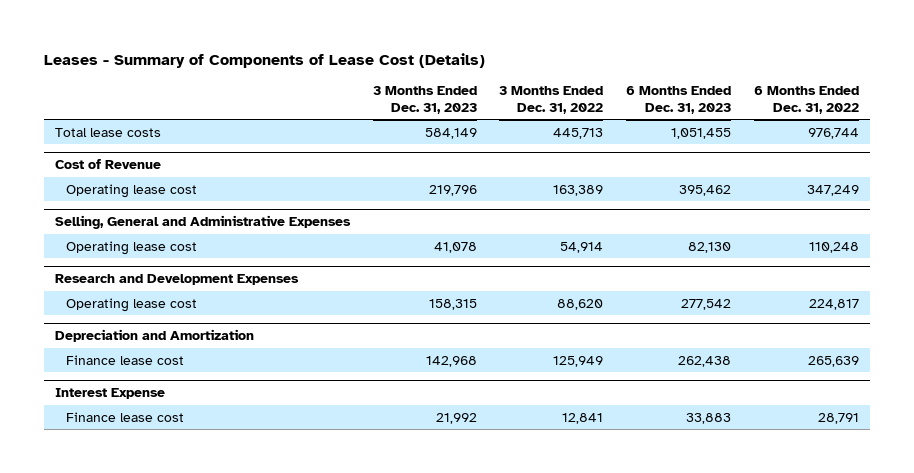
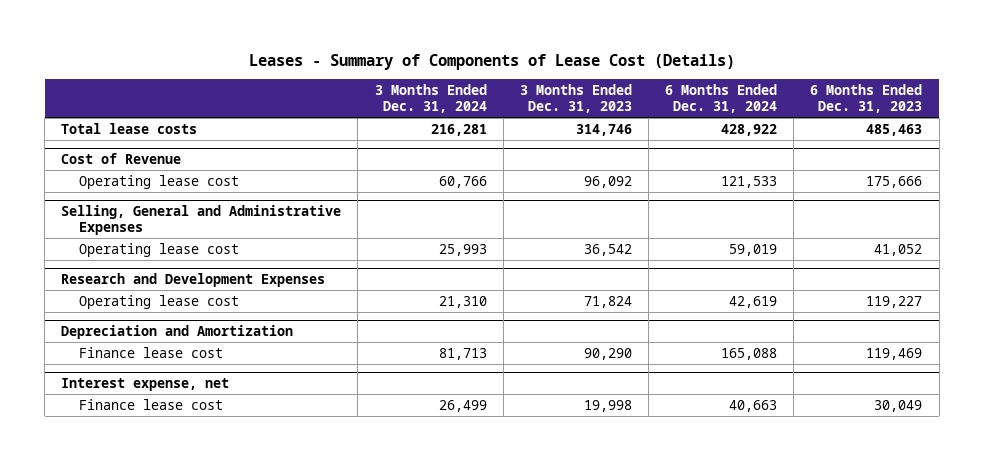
[499,85,604,114] 3 Months Ended Dec. 31, 2022 -> none
[753,85,859,114] 6 Months Ended Dec. 31, 2022 -> none
none -> [374,84,487,114] 3 Months Ended Dec. 31, 2024
none -> [665,84,778,114] 6 Months Ended Dec. 31, 2024
[424,127,477,139] 584,149 -> [575,123,632,136] 314,746
[670,127,731,139] 1,051,455 -> [866,123,923,136] 485,463
[428,184,477,196] 219,796 -> [583,175,632,188] 96,092
[678,184,731,196] 395,462 -> [866,175,923,188] 175,666
[433,241,477,253] 41,078 -> [583,243,632,256] 36,542
[687,241,731,253] 82,130 -> [874,243,923,256] 41,052
[428,298,477,310] 158,315 -> [583,295,632,308] 71,824
[680,298,731,310] 277,542 -> [866,295,923,308] 119,227
[425,355,477,367] 142,968 -> [583,347,632,360] 90,290
[677,355,731,367] 262,438 -> [866,347,923,360] 119,469
[54,388,165,400] Interest Expense -> [61,377,230,391] Interest expense, net
[435,412,477,424] 21,992 -> [583,399,632,412] 19,998
[685,412,731,424] 33,883 -> [874,399,923,412] 30,049

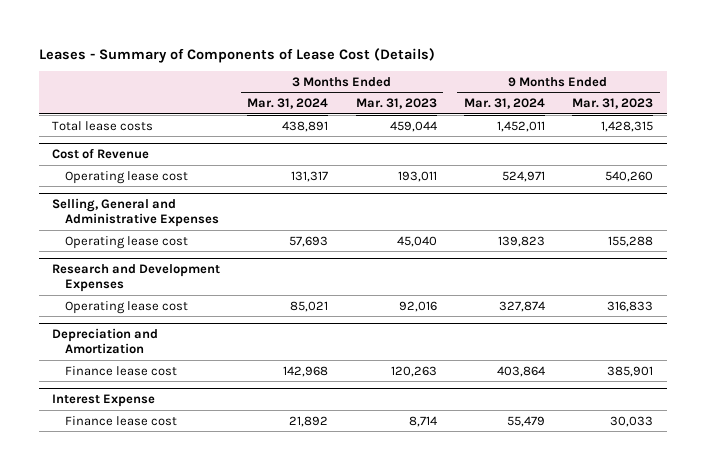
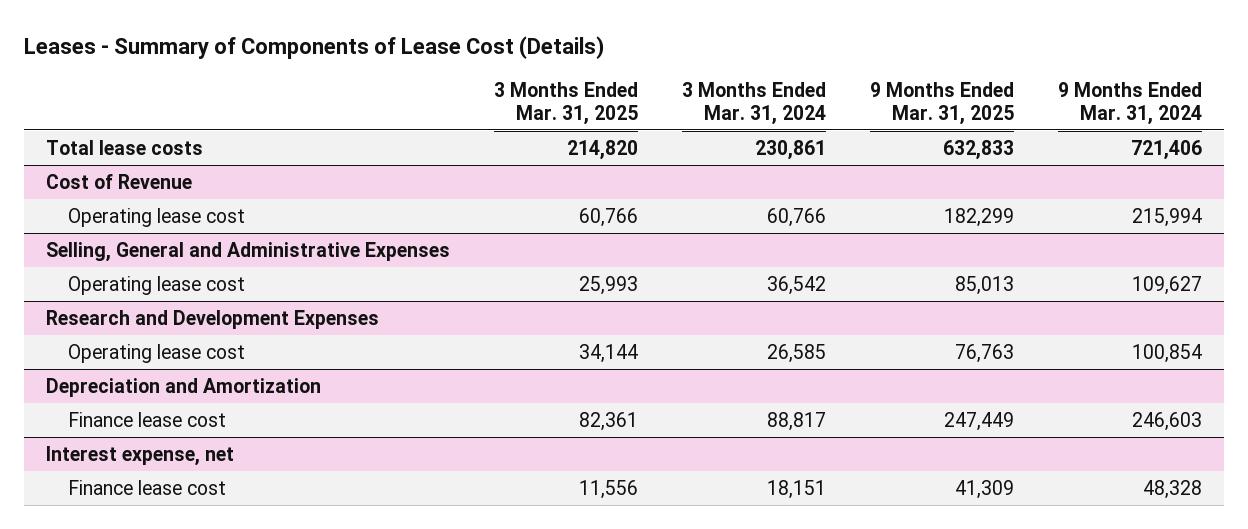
[355,98,437,110] Mar. 31, 2023 -> none
[572,98,654,110] Mar. 31, 2023 -> none
none -> [494,81,639,125] 3 Months Ended Mar. 31, 2025
none -> [869,81,1014,125] 9 Months Ended Mar. 31, 2025
[282,120,329,132] 438,891 -> [754,139,826,160] 230,861
[496,120,545,132] 1,452,011 -> [1130,139,1202,160] 721,406
[291,170,329,182] 131,317 -> [766,207,826,227] 60,766
[501,170,545,182] 524,971 -> [1131,207,1202,227] 215,994
[289,235,329,247] 57,693 -> [766,275,826,295] 36,542
[497,235,545,247] 139,823 -> [1131,275,1202,295] 109,627
[290,300,329,312] 85,021 -> [766,343,826,363] 26,585
[498,300,545,312] 327,874 -> [1131,343,1202,363] 100,854
[283,365,329,377] 142,968 -> [766,411,826,431] 88,817
[496,365,545,377] 403,864 -> [1131,411,1202,431] 246,603
[52,394,156,408] Interest Expense -> [46,445,235,466] Interest expense, net
[289,415,329,427] 21,892 -> [766,479,826,499] 18,151
[506,415,545,427] 55,479 -> [1142,479,1202,499] 48,328

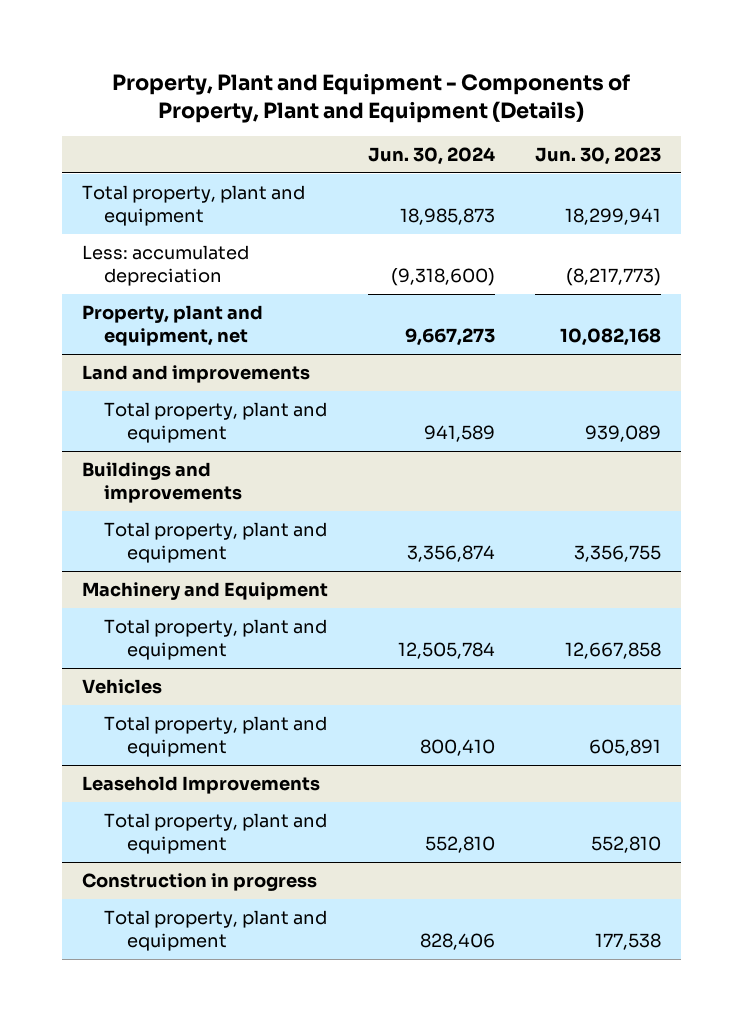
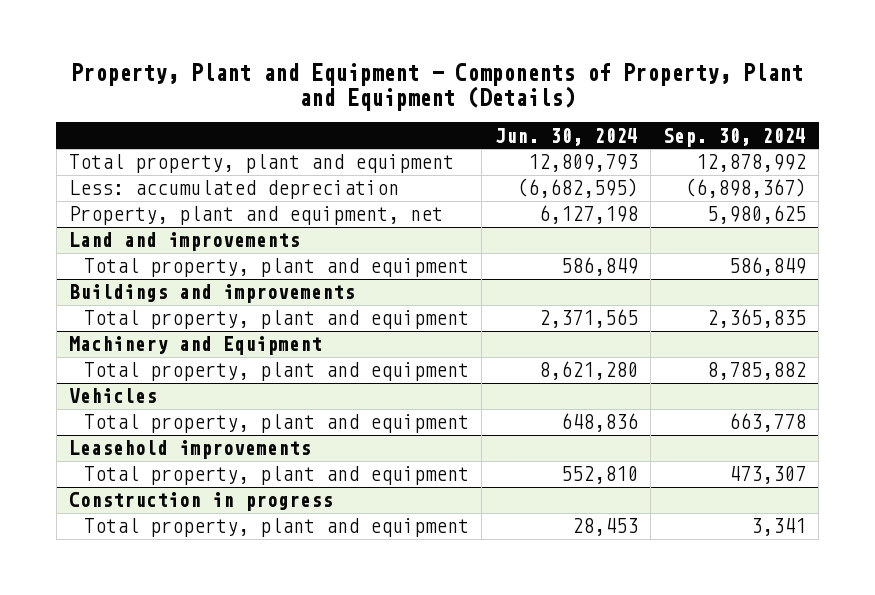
[534,147,661,166] Jun. 30, 2023 -> none
none -> [662,127,806,147] Sep. 30, 2024
[399,208,495,226] 18,985,873 -> [527,154,638,173] 12,809,793
[390,268,495,287] (9,318,600) -> [516,178,638,199] (6,682,595)
[404,328,495,347] 9,667,273 -> [538,205,638,225] 6,127,198
[423,425,495,443] 941,589 -> [560,257,638,277] 586,849
[406,545,495,563] 3,356,874 -> [538,309,638,329] 2,371,565
[397,642,495,660] 12,505,784 -> [538,361,638,381] 8,621,280
[419,739,495,757] 800,410 -> [560,413,638,433] 648,836
[81,775,320,794] Leasehold Improvements -> [68,440,311,460] Leasehold improvements
[419,933,495,951] 828,406 -> [571,518,638,537] 28,453

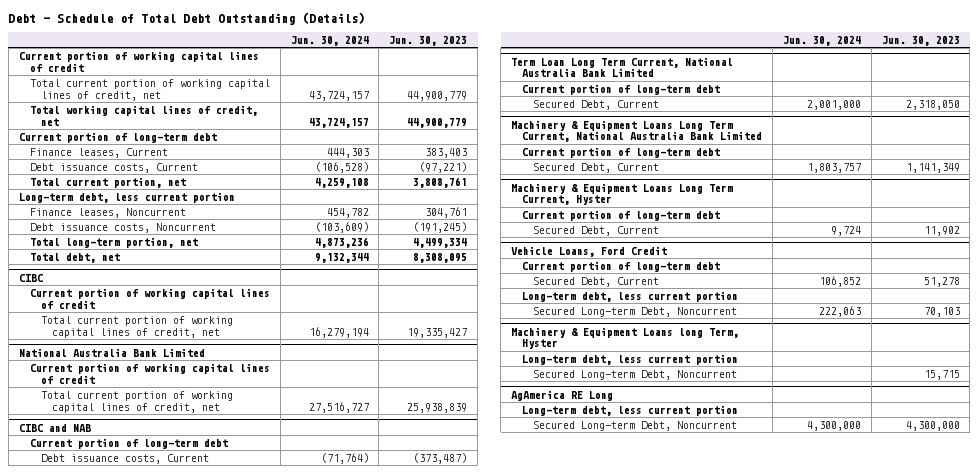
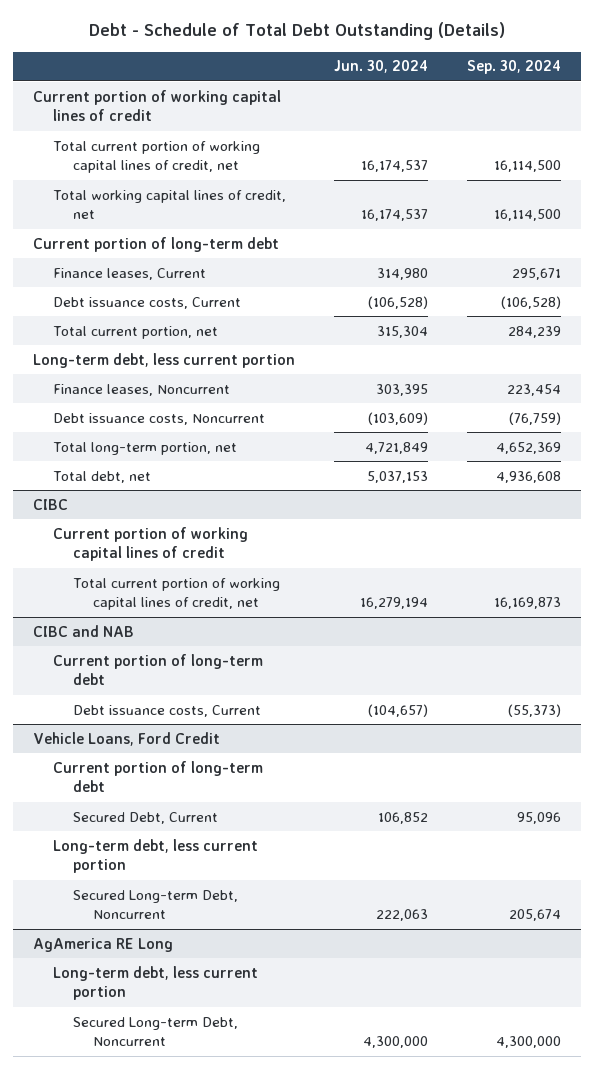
[389,35,468,46] Jun. 30, 2023 -> none
none -> [467,60,562,75] Sep. 30, 2024
[308,90,369,101] 43,724,157 -> [361,160,429,173] 16,174,537
[308,117,369,128] 43,724,157 -> [361,209,429,222] 16,174,537
[326,147,369,158] 444,303 -> [377,267,429,280] 314,980
[314,177,369,188] 4,259,108 -> [377,325,429,338] 315,304
[326,207,369,218] 454,782 -> [376,383,429,396] 303,395
[314,236,369,248] 4,873,236 -> [365,441,429,454] 4,721,849
[314,252,369,263] 9,132,344 -> [367,470,429,483] 5,037,153
[18,347,205,357] National Australia Bank Limited -> none
[29,362,270,384] Current portion of working capital lines of credit -> none
[40,390,233,413] Total current portion of working capital lines of credit, net -> none
[511,56,734,78] Term Loan Long Term Current, National Australia Bank Limited -> none
[522,83,721,95] Current portion of long-term debt -> none
[533,99,660,110] Secured Debt, Current -> none
[511,119,763,143] Machinery & Equipment Loans Long Term Current, National Australia Bank Limited -> none
[522,146,721,158] Current portion of long-term debt -> none
[533,162,660,173] Secured Debt, Current -> none
[511,182,734,206] Machinery & Equipment Loans Long Term Current, Hyster -> none
[522,209,721,221] Current portion of long-term debt -> none
[533,225,660,236] Secured Debt, Current -> none
[320,452,369,464] (71,764) -> [368,703,429,717] (104,657)
[511,326,740,350] Machinery & Equipment Loans long Term, Hyster -> none
[522,353,739,365] Long-term debt, less current portion -> none
[533,369,738,380] Secured Long-term Debt, Noncurrent -> none

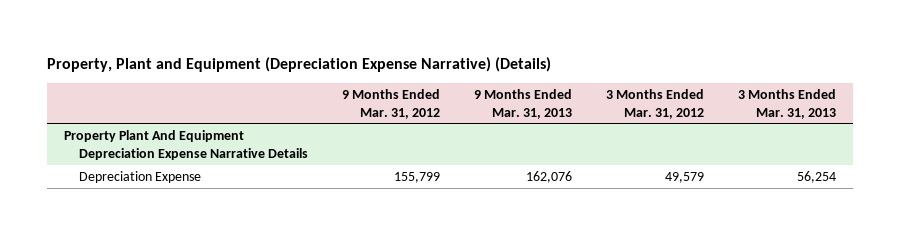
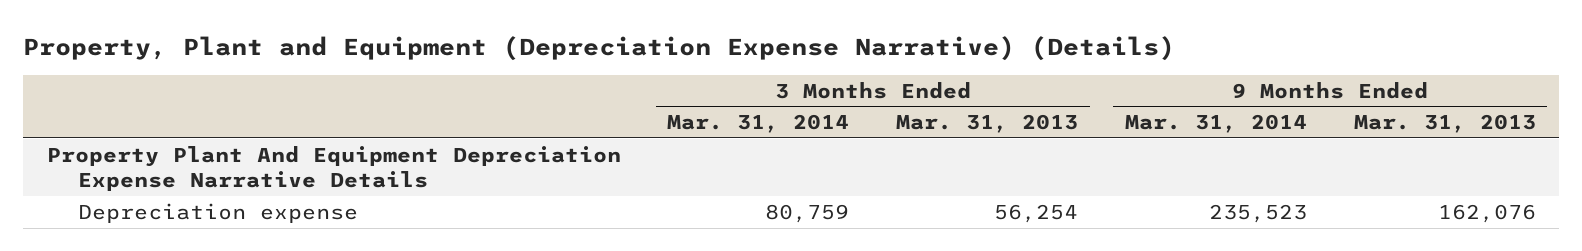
[341,88,440,119] 9 Months Ended Mar. 31, 2012 -> none
[605,88,704,119] 3 Months Ended Mar. 31, 2012 -> none
none -> [667,114,850,134] Mar. 31, 2014
none -> [1124,114,1307,134] Mar. 31, 2014
[78,170,201,183] Depreciation Expense -> [77,202,358,223] Depreciation expense

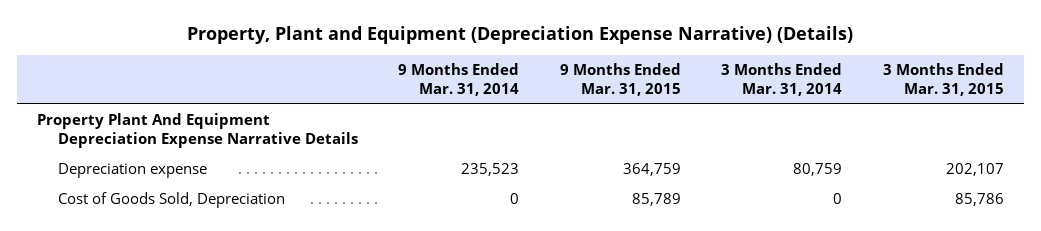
[896,114,1079,134] Mar. 31, 2013 -> none
[1353,114,1536,134] Mar. 31, 2013 -> none
none -> [559,63,681,97] 9 Months Ended Mar. 31, 2015
none -> [882,63,1004,97] 3 Months Ended Mar. 31, 2015
none -> [57,192,285,209] Cost of Goods Sold, Depreciation

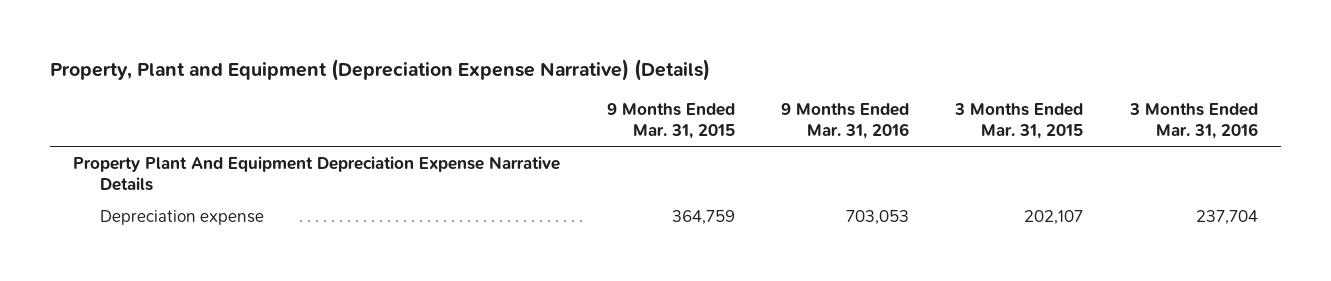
[398,63,520,97] 9 Months Ended Mar. 31, 2014 -> none
[721,63,843,97] 3 Months Ended Mar. 31, 2014 -> none
none -> [780,102,909,140] 9 Months Ended Mar. 31, 2016
none -> [1128,102,1258,140] 3 Months Ended Mar. 31, 2016
[57,192,285,209] Cost of Goods Sold, Depreciation -> none

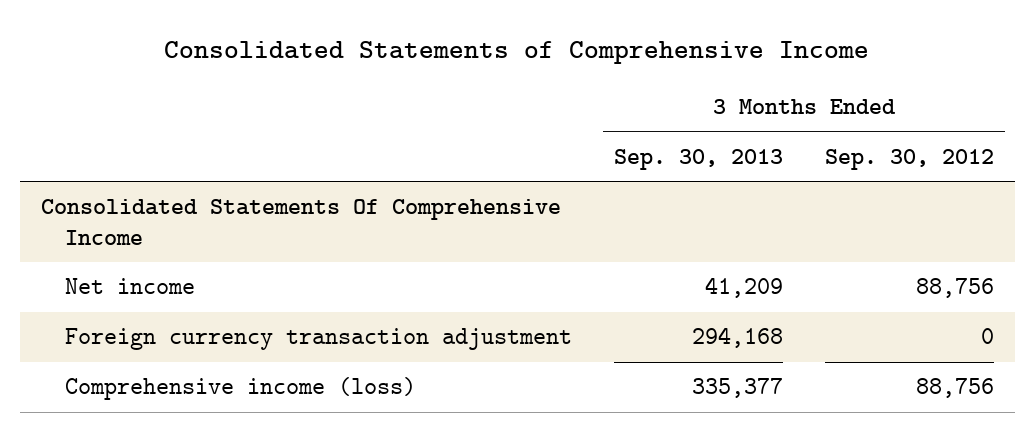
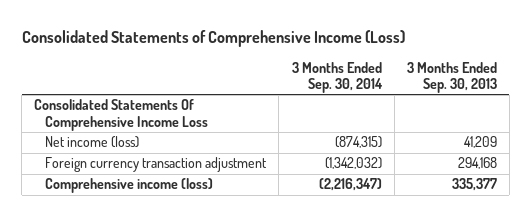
[164,40,870,64] Consolidated Statements of Comprehensive Income -> [21,30,405,48] Consolidated Statements of Comprehensive Income (Loss)
[825,148,995,170] Sep. 30, 2012 -> none
none -> [291,61,383,94] 3 Months Ended Sep. 30, 2014
[40,199,561,246] Consolidated Statements Of Comprehensive Income -> [34,99,209,131] Consolidated Statements Of Comprehensive Income Loss
[64,278,195,295] Net income -> [45,136,140,149] Net income (loss)

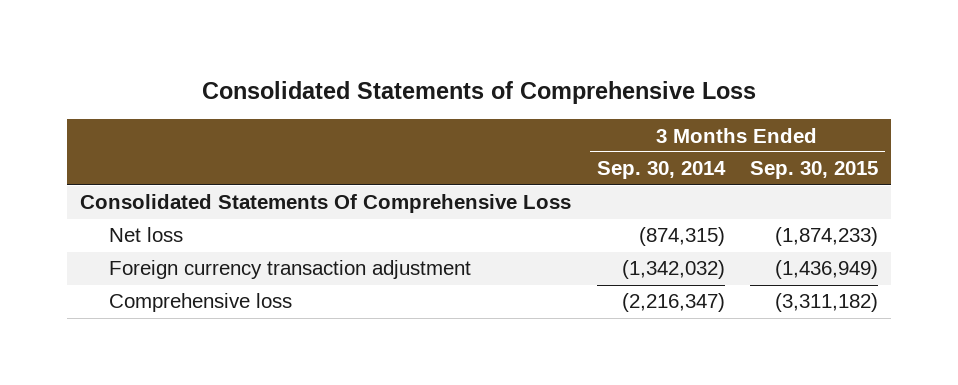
[21,30,405,48] Consolidated Statements of Comprehensive Income (Loss) -> [202,80,757,104] Consolidated Statements of Comprehensive Loss
[406,61,497,94] 3 Months Ended Sep. 30, 2013 -> none
none -> [750,161,879,180] Sep. 30, 2015
[34,99,209,131] Consolidated Statements Of Comprehensive Income Loss -> [79,194,571,214] Consolidated Statements Of Comprehensive Loss
[45,136,140,149] Net income (loss) -> [108,227,183,243] Net loss
[45,178,214,194] Comprehensive income (loss) -> [108,293,292,313] Comprehensive loss

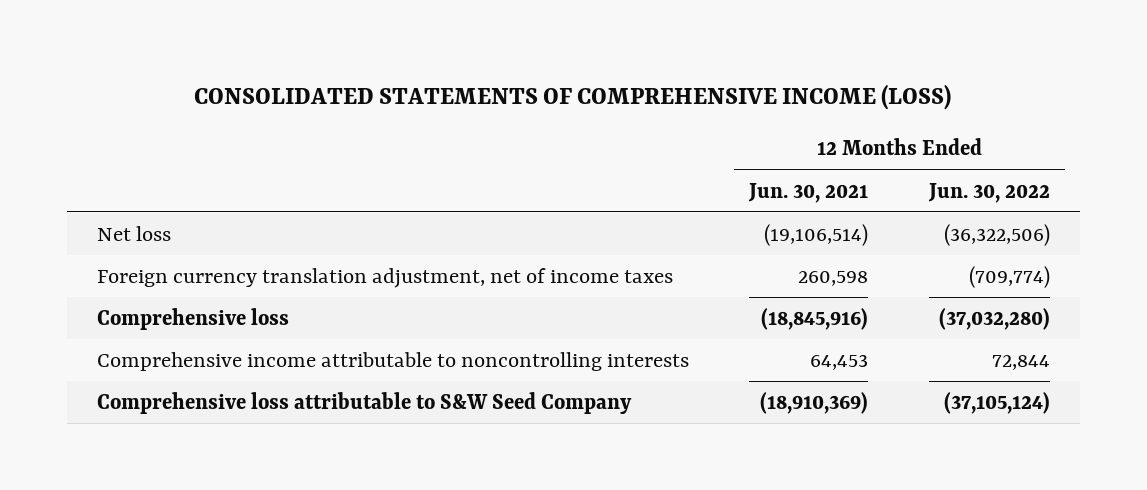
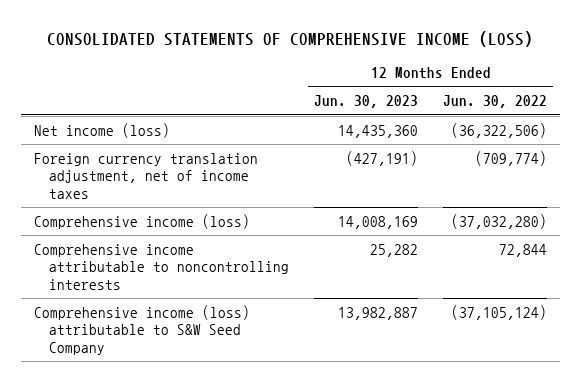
[748,182,869,203] Jun. 30, 2021 -> none
none -> [314,95,419,109] Jun. 30, 2023
[96,225,171,241] Net loss -> [33,122,170,138] Net income (loss)
[96,307,289,330] Comprehensive loss -> [33,213,250,229] Comprehensive income (loss)
[96,391,632,414] Comprehensive loss attributable to S&W Seed Company -> [33,304,250,355] Comprehensive income (loss) attributable to S&W Seed Company

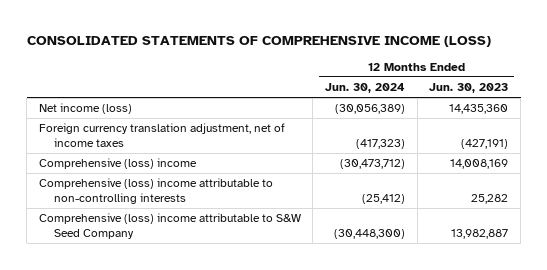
[443,95,548,109] Jun. 30, 2022 -> none
none -> [325,82,406,93] Jun. 30, 2024
[33,213,250,229] Comprehensive income (loss) -> [38,158,197,170] Comprehensive (loss) income
[33,243,289,290] Comprehensive income attributable to noncontrolling interests -> [38,178,273,204] Comprehensive (loss) income attributable to non-controlling interests
[33,304,250,355] Comprehensive income (loss) attributable to S&W Seed Company -> [38,213,301,239] Comprehensive (loss) income attributable to S&W Seed Company

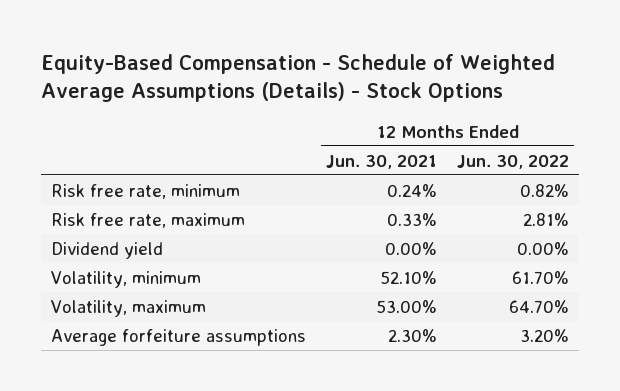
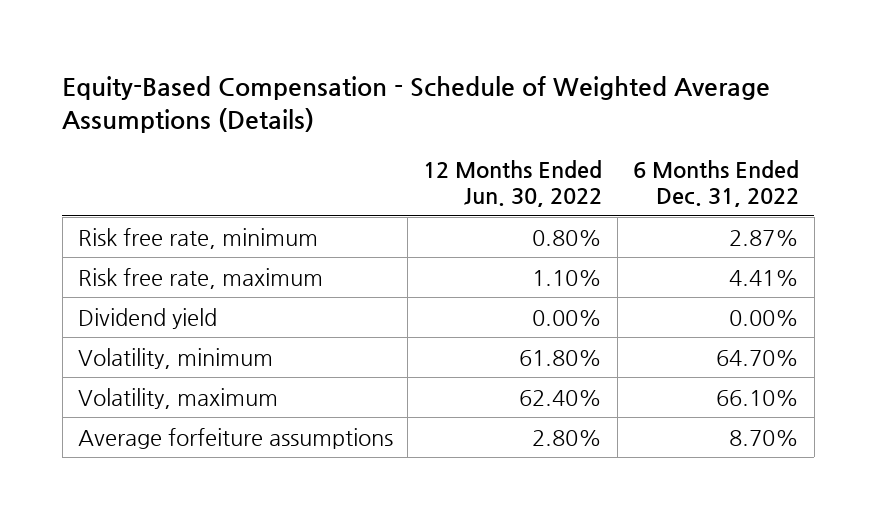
[40,53,555,103] Equity-Based Compensation - Schedule of Weighted Average Assumptions (Details) - Stock Options -> [62,76,771,134] Equity-Based Compensation - Schedule of Weighted Average Assumptions (Details)
[326,154,438,169] Jun. 30, 2021 -> none
none -> [633,160,800,208] 6 Months Ended Dec. 31, 2022
[520,183,570,197] 0.82% -> [532,229,603,246] 0.80%
[523,212,570,226] 2.81% -> [532,269,603,286] 1.10%
[512,270,570,284] 61.70% -> [519,349,603,366] 61.80%
[509,299,570,313] 64.70% -> [519,389,603,406] 62.40%
[520,328,570,342] 3.20% -> [532,429,603,446] 2.80%

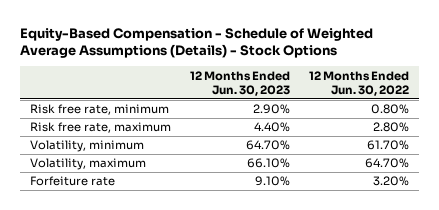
[62,76,771,134] Equity-Based Compensation - Schedule of Weighted Average Assumptions (Details) -> [19,27,373,59] Equity-Based Compensation - Schedule of Weighted Average Assumptions (Details) - Stock Options
[633,160,800,208] 6 Months Ended Dec. 31, 2022 -> none
none -> [190,70,291,96] 12 Months Ended Jun. 30, 2023
[77,307,217,329] Dividend yield -> none
[532,269,603,286] 1.10% -> [373,122,410,133] 2.80%
[519,349,603,366] 61.80% -> [367,140,410,151] 61.70%
[519,389,603,406] 62.40% -> [365,158,410,169] 64.70%
[77,427,393,449] Average forfeiture assumptions -> [29,176,115,187] Forfeiture rate
[532,429,603,446] 2.80% -> [373,176,410,187] 3.20%

